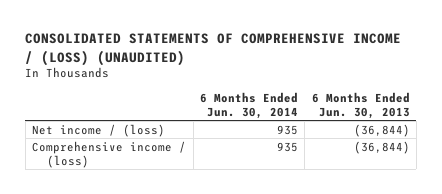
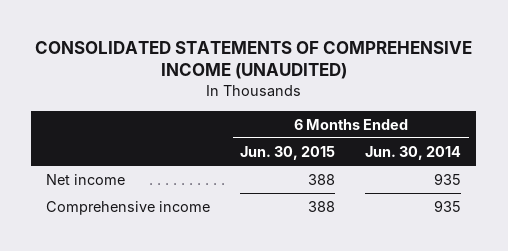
[25,33,402,66] CONSOLIDATED STATEMENTS OF COMPREHENSIVE INCOME / (LOSS) (UNAUDITED) -> [34,40,472,80] CONSOLIDATED STATEMENTS OF COMPREHENSIVE INCOME (UNAUDITED)
[311,91,410,119] 6 Months Ended Jun. 30, 2013 -> none
none -> [240,145,336,160] Jun. 30, 2015
[32,123,166,137] Net income / (loss) -> [46,173,126,185] Net income
[32,140,187,168] Comprehensive income / (loss) -> [46,200,211,215] Comprehensive income

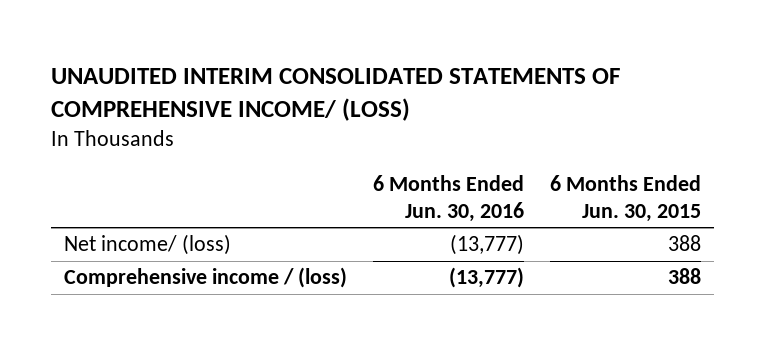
[34,40,472,80] CONSOLIDATED STATEMENTS OF COMPREHENSIVE INCOME (UNAUDITED) -> [51,68,621,122] UNAUDITED INTERIM CONSOLIDATED STATEMENTS OF COMPREHENSIVE INCOME/ (LOSS)
[365,145,462,160] Jun. 30, 2014 -> none
none -> [373,174,525,222] 6 Months Ended Jun. 30, 2016
[46,173,126,185] Net income -> [64,234,232,256] Net income/ (loss)
[46,200,211,215] Comprehensive income -> [64,267,348,289] Comprehensive income / (loss)

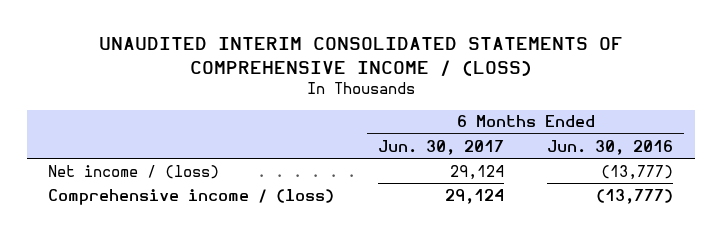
[51,68,621,122] UNAUDITED INTERIM CONSOLIDATED STATEMENTS OF COMPREHENSIVE INCOME/ (LOSS) -> [98,37,623,76] UNAUDITED INTERIM CONSOLIDATED STATEMENTS OF COMPREHENSIVE INCOME / (LOSS)
[550,174,702,222] 6 Months Ended Jun. 30, 2015 -> none
none -> [377,139,504,155] Jun. 30, 2017
[64,234,232,256] Net income/ (loss) -> [48,164,220,179] Net income / (loss)

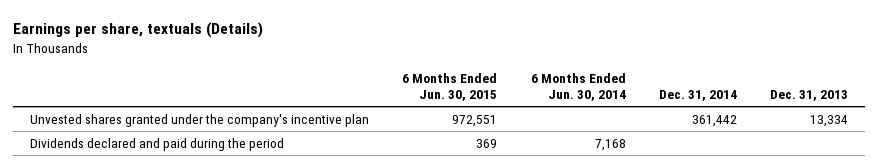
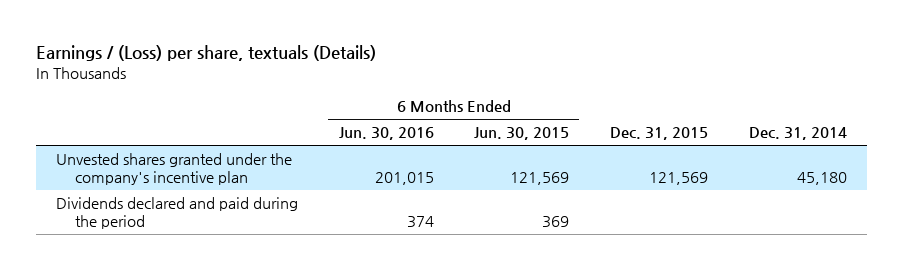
[13,22,264,39] Earnings per share, textuals (Details) -> [35,45,376,62] Earnings / (Loss) per share, textuals (Details)
[530,73,626,102] 6 Months Ended Jun. 30, 2014 -> none
[770,90,849,102] Dec. 31, 2013 -> none
none -> [338,127,434,141] Jun. 30, 2016
none -> [609,127,708,141] Dec. 31, 2015
[452,114,498,127] 972,551 -> [510,171,570,185] 121,569
[691,114,737,127] 361,442 -> [796,171,847,185] 45,180

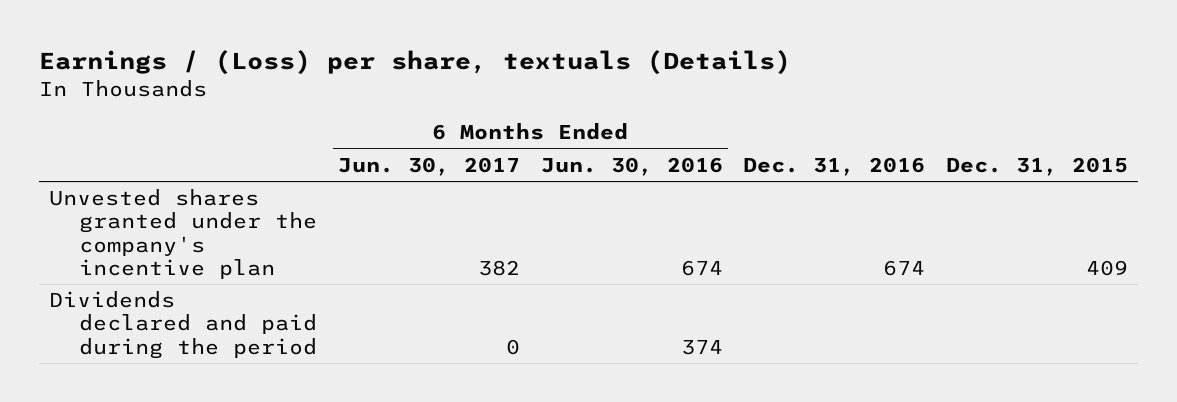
[474,127,570,141] Jun. 30, 2015 -> none
[748,127,847,141] Dec. 31, 2014 -> none
none -> [337,156,520,176] Jun. 30, 2017
none -> [743,156,926,176] Dec. 31, 2016
[374,171,434,185] 201,015 -> [680,259,723,276] 674
[648,171,708,185] 121,569 -> [1085,259,1128,276] 409

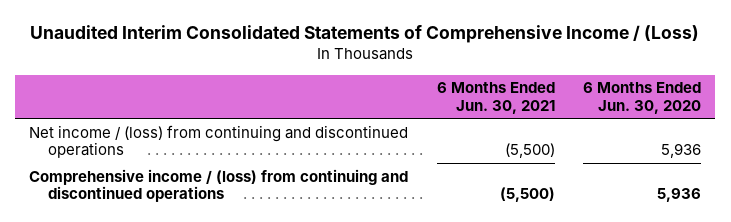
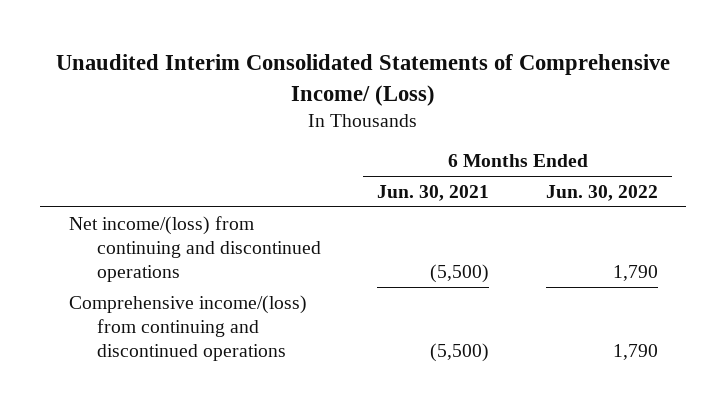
[30,24,700,43] Unaudited Interim Consolidated Statements of Comprehensive Income / (Loss) -> [56,54,671,106] Unaudited Interim Consolidated Statements of Comprehensive Income/ (Loss)
[583,82,702,114] 6 Months Ended Jun. 30, 2020 -> none
none -> [545,184,658,201] Jun. 30, 2022
[29,124,409,159] Net income / (loss) from continuing and discontinued operations -> [68,215,321,282] Net income/(loss) from continuing and discontinued operations
[29,168,409,203] Comprehensive income / (loss) from continuing and discontinued operations -> [68,294,307,361] Comprehensive income/(loss) from continuing and discontinued operations

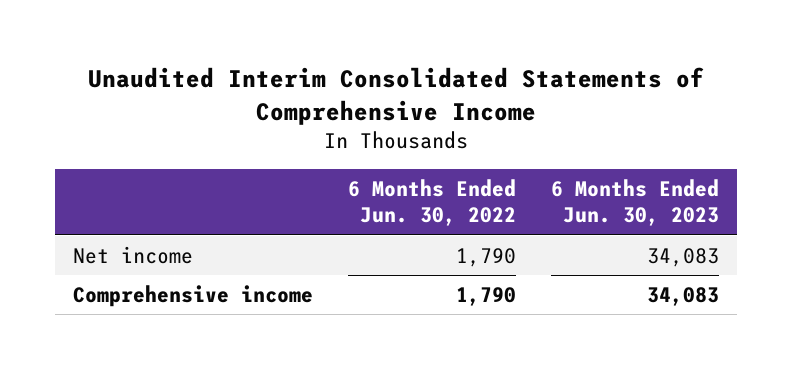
[56,54,671,106] Unaudited Interim Consolidated Statements of Comprehensive Income/ (Loss) -> [87,67,704,125] Unaudited Interim Consolidated Statements of Comprehensive Income
[377,184,490,201] Jun. 30, 2021 -> none
none -> [551,179,720,227] 6 Months Ended Jun. 30, 2023
[68,215,321,282] Net income/(loss) from continuing and discontinued operations -> [72,245,193,264] Net income
[68,294,307,361] Comprehensive income/(loss) from continuing and discontinued operations -> [72,284,313,307] Comprehensive income

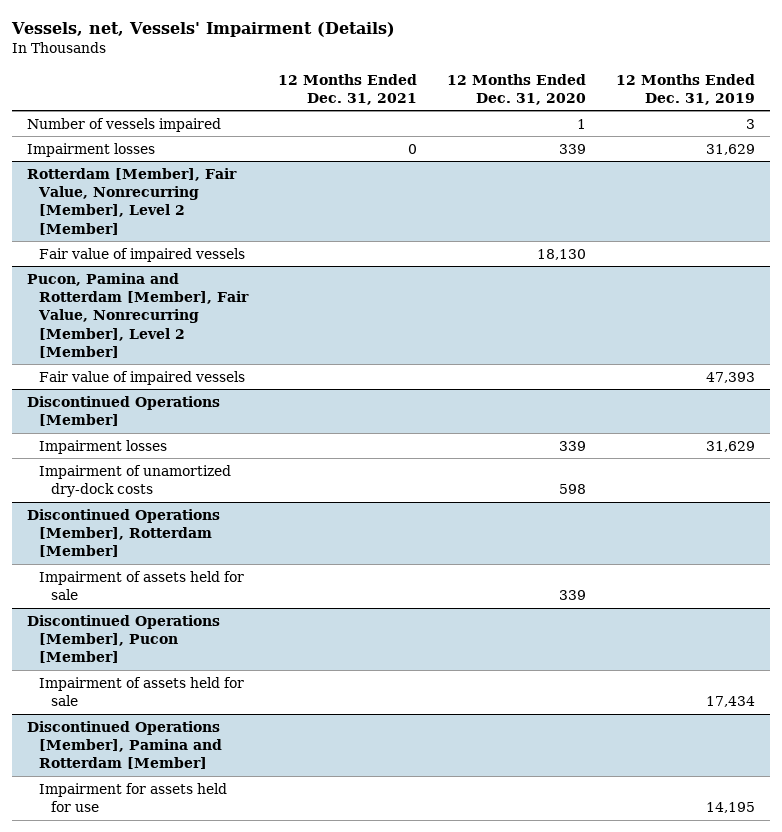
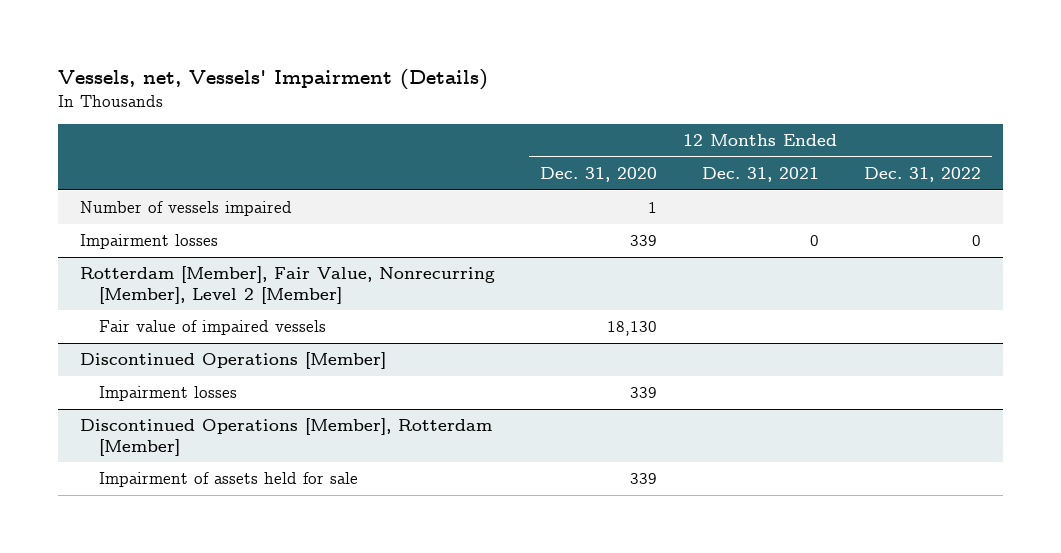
[616,73,756,105] 12 Months Ended Dec. 31, 2019 -> none
none -> [863,167,981,183] Dec. 31, 2022
[26,272,249,358] Pucon, Pamina and Rotterdam [Member], Fair Value, Nonrecurring [Member], Level 2 [Member] -> none
[38,370,245,385] Fair value of impaired vessels -> none
[38,464,231,498] Impairment of unamortized dry-dock costs -> none
[26,614,220,664] Discontinued Operations [Member], Pucon [Member] -> none
[38,676,244,707] Impairment of assets held for sale -> none
[26,720,222,770] Discontinued Operations [Member], Pamina and Rotterdam [Member] -> none
[38,782,227,813] Impairment for assets held for use -> none

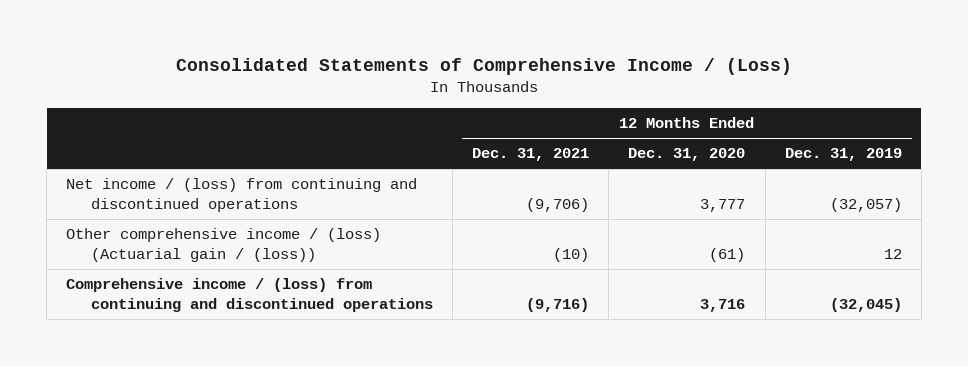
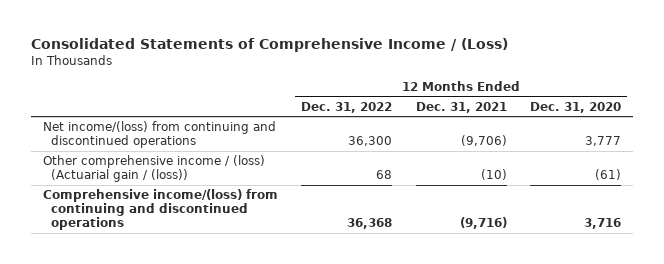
[784,148,902,162] Dec. 31, 2019 -> none
none -> [301,101,393,113] Dec. 31, 2022
[66,178,418,212] Net income / (loss) from continuing and discontinued operations -> [42,121,276,149] Net income/(loss) from continuing and discontinued operations
[66,278,433,312] Comprehensive income / (loss) from continuing and discontinued operations -> [42,189,278,231] Comprehensive income/(loss) from continuing and discontinued operations

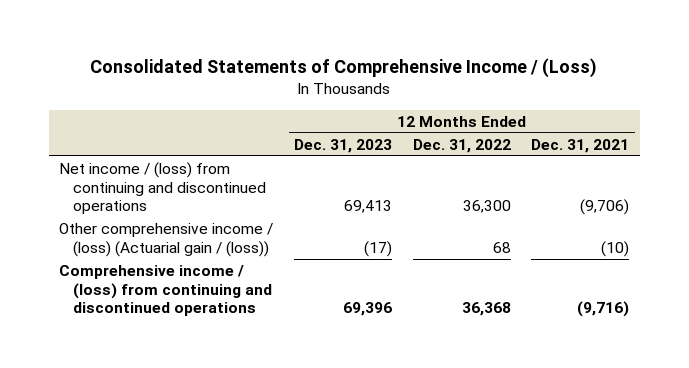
[530,101,622,113] Dec. 31, 2020 -> none
none -> [293,138,392,153] Dec. 31, 2023
[42,121,276,149] Net income/(loss) from continuing and discontinued operations -> [59,162,266,215] Net income / (loss) from continuing and discontinued operations
[42,189,278,231] Comprehensive income/(loss) from continuing and discontinued operations -> [59,265,272,317] Comprehensive income / (loss) from continuing and discontinued operations

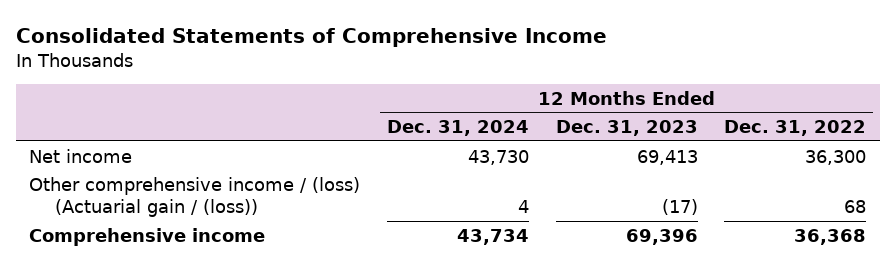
[90,58,598,79] Consolidated Statements of Comprehensive Income / (Loss) -> [15,27,607,47] Consolidated Statements of Comprehensive Income
[531,138,630,153] Dec. 31, 2021 -> none
none -> [386,120,529,137] Dec. 31, 2024
[59,162,266,215] Net income / (loss) from continuing and discontinued operations -> [29,148,133,163] Net income
[59,265,272,317] Comprehensive income / (loss) from continuing and discontinued operations -> [29,227,266,246] Comprehensive income

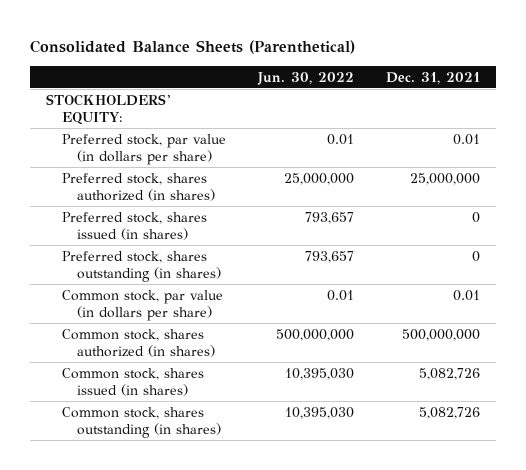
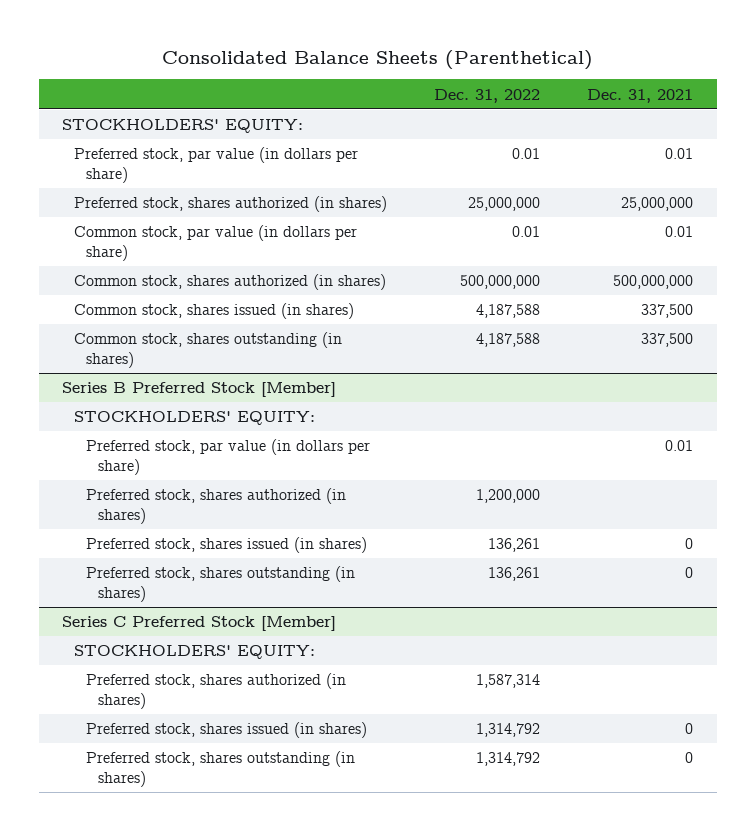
[256,71,354,85] Jun. 30, 2022 -> none
none -> [434,88,541,103] Dec. 31, 2022
[61,211,207,240] Preferred stock, shares issued (in shares) -> none
[61,250,221,282] Preferred stock, shares outstanding (in shares) -> none
[419,367,481,380] 5,082,726 -> [641,304,694,319] 337,500
[419,406,481,419] 5,082,726 -> [641,333,694,348] 337,500
none -> [62,382,337,398] Series B Preferred Stock [Member]
none -> [74,411,316,426] STOCKHOLDERS' EQUITY:
none -> [86,439,371,475] Preferred stock, par value (in dollars per share)
none -> [86,488,347,524] Preferred stock, shares authorized (in shares)
none -> [86,537,368,554] Preferred stock, shares issued (in shares)
none -> [86,566,356,602] Preferred stock, shares outstanding (in shares)
none -> [62,616,337,632] Series C Preferred Stock [Member]
none -> [74,645,316,660] STOCKHOLDERS' EQUITY:
none -> [86,673,347,709] Preferred stock, shares authorized (in shares)
none -> [86,722,368,739] Preferred stock, shares issued (in shares)
none -> [86,751,356,787] Preferred stock, shares outstanding (in shares)

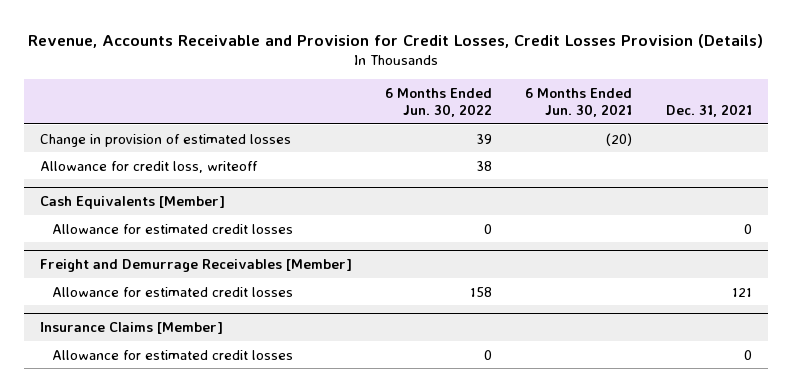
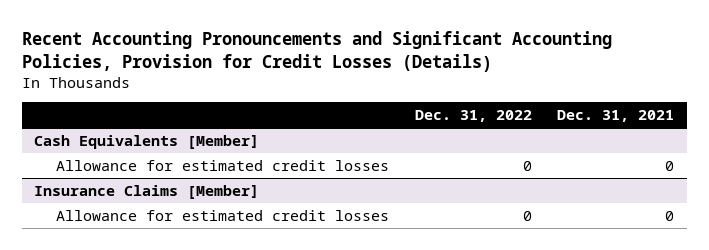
[27,33,763,48] Revenue, Accounts Receivable and Provision for Credit Losses, Credit Losses Provision (Details) -> [21,30,612,72] Recent Accounting Pronouncements and Significant Accounting Policies, Provision for Credit Losses (Details)
[385,87,493,117] 6 Months Ended Jun. 30, 2022 -> none
[525,87,633,117] 6 Months Ended Jun. 30, 2021 -> none
none -> [414,110,532,123] Dec. 31, 2022
[40,133,292,147] Change in provision of estimated losses -> none
[40,160,259,173] Allowance for credit loss, writeoff -> none
[40,259,353,273] Freight and Demurrage Receivables [Member] -> none
[52,286,294,297] Allowance for estimated credit losses -> none

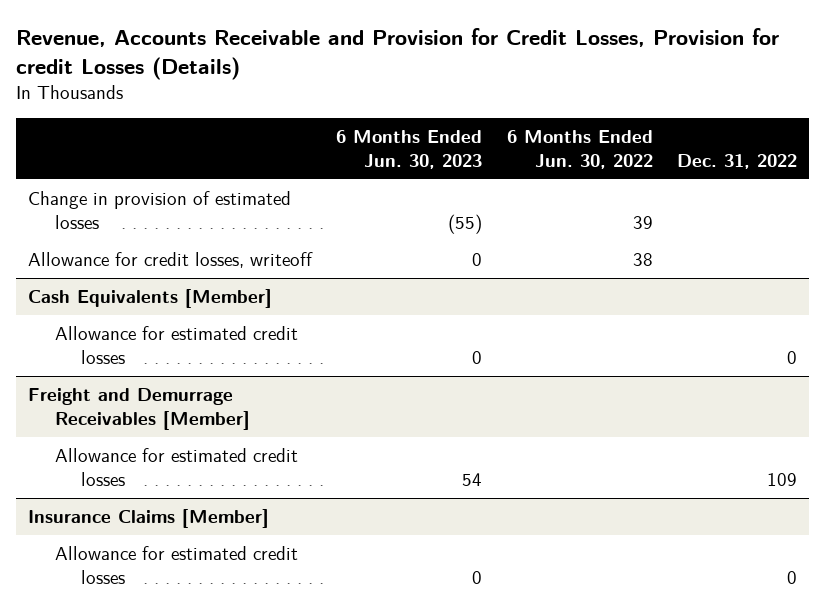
[21,30,612,72] Recent Accounting Pronouncements and Significant Accounting Policies, Provision for Credit Losses (Details) -> [16,28,780,81] Revenue, Accounts Receivable and Provision for Credit Losses, Provision for credit Losses (Details)
[557,110,675,123] Dec. 31, 2021 -> none
none -> [336,130,483,169] 6 Months Ended Jun. 30, 2023
none -> [506,130,653,169] 6 Months Ended Jun. 30, 2022
none -> [28,191,292,229] Change in provision of estimated losses
none -> [28,252,314,269] Allowance for credit losses, writeoff
none -> [28,388,250,430] Freight and Demurrage Receivables [Member]
none -> [54,448,298,486] Allowance for estimated credit losses

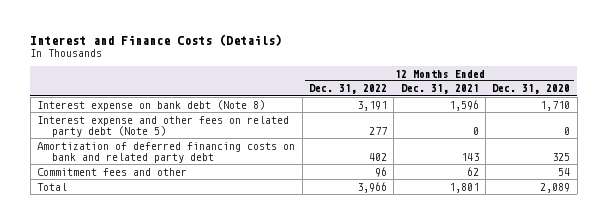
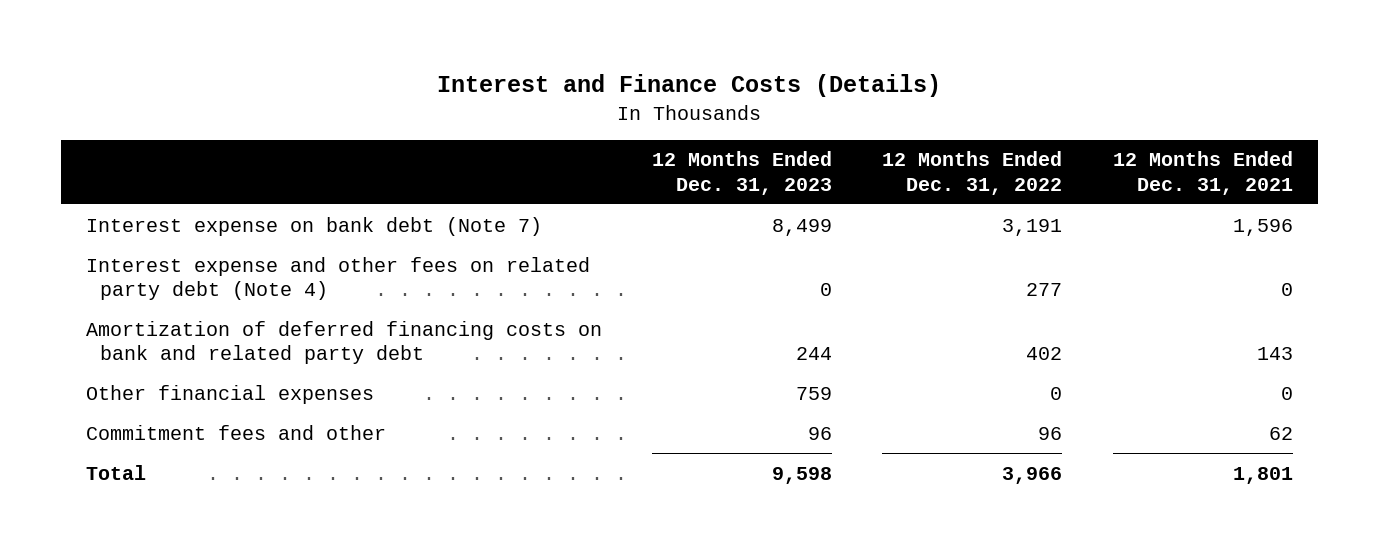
[492,84,571,95] Dec. 31, 2020 -> none
none -> [652,151,833,195] 12 Months Ended Dec. 31, 2023
[37,99,266,111] Interest expense on bank debt (Note 8) -> [85,216,542,236] Interest expense on bank debt (Note 7)
[37,115,290,138] Interest expense and other fees on related party debt (Note 5) -> [85,256,590,300] Interest expense and other fees on related party debt (Note 4)
none -> [85,384,374,404] Other financial expenses

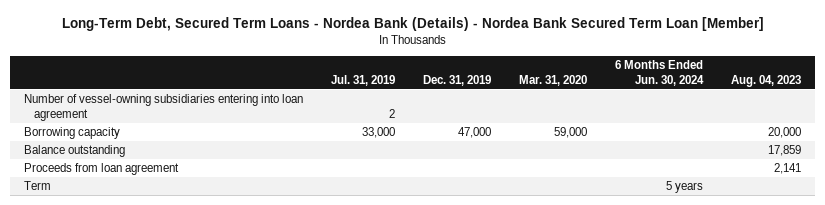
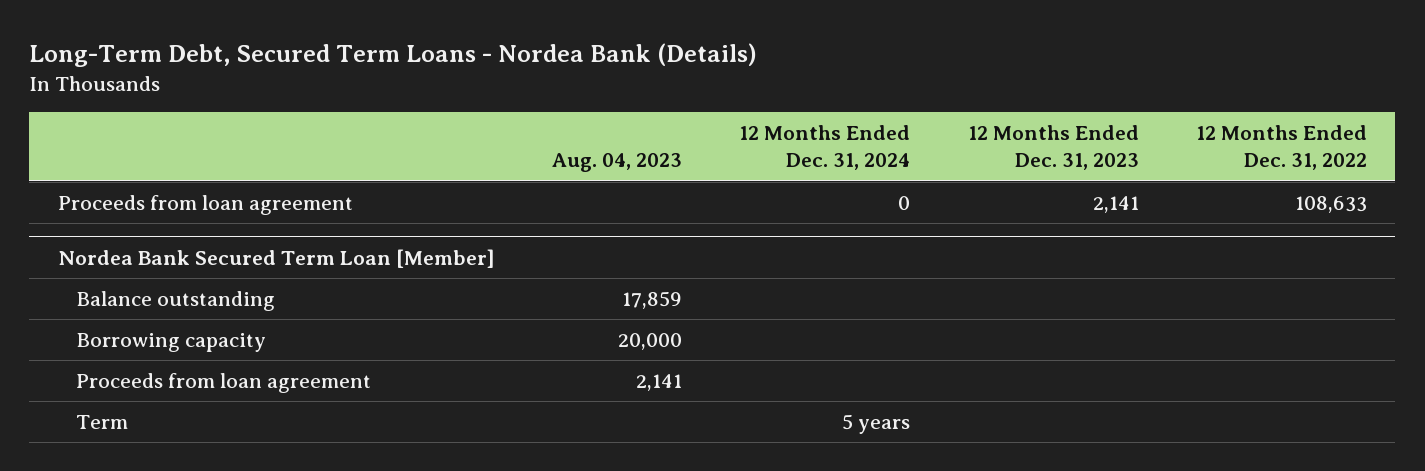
[61,17,764,32] Long-Term Debt, Secured Term Loans - Nordea Bank (Details) - Nordea Bank Secured Term Loan [Member] -> [29,43,758,68] Long-Term Debt, Secured Term Loans - Nordea Bank (Details)
[331,75,396,87] Jul. 31, 2019 -> none
[423,75,492,87] Dec. 31, 2019 -> none
[519,75,588,87] Mar. 31, 2020 -> none
[614,59,704,87] 6 Months Ended Jun. 30, 2024 -> none
none -> [739,124,911,171] 12 Months Ended Dec. 31, 2024
none -> [967,124,1139,171] 12 Months Ended Dec. 31, 2023
none -> [1195,124,1367,171] 12 Months Ended Dec. 31, 2022
[24,93,304,122] Number of vessel-owning subsidiaries entering into loan agreement -> none
[24,126,121,139] Borrowing capacity -> none
none -> [57,194,353,215] Proceeds from loan agreement
none -> [57,248,495,268] Nordea Bank Secured Term Loan [Member]
none -> [76,332,267,352] Borrowing capacity

